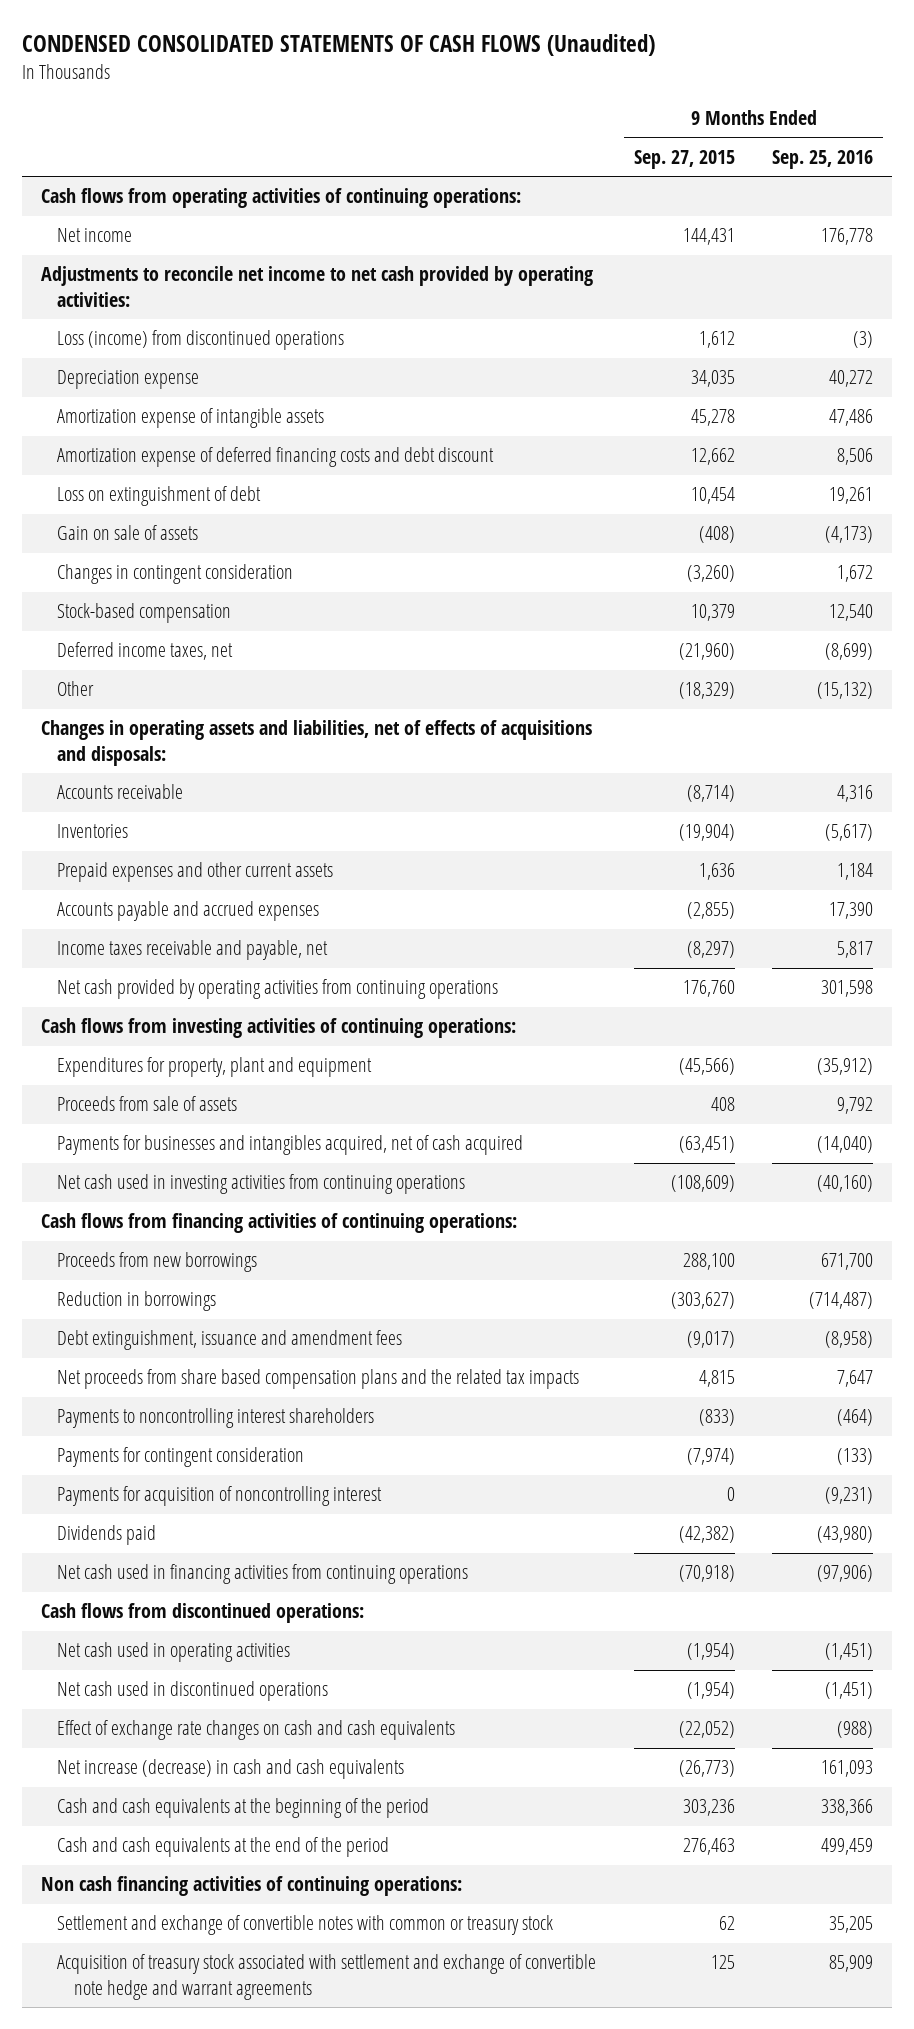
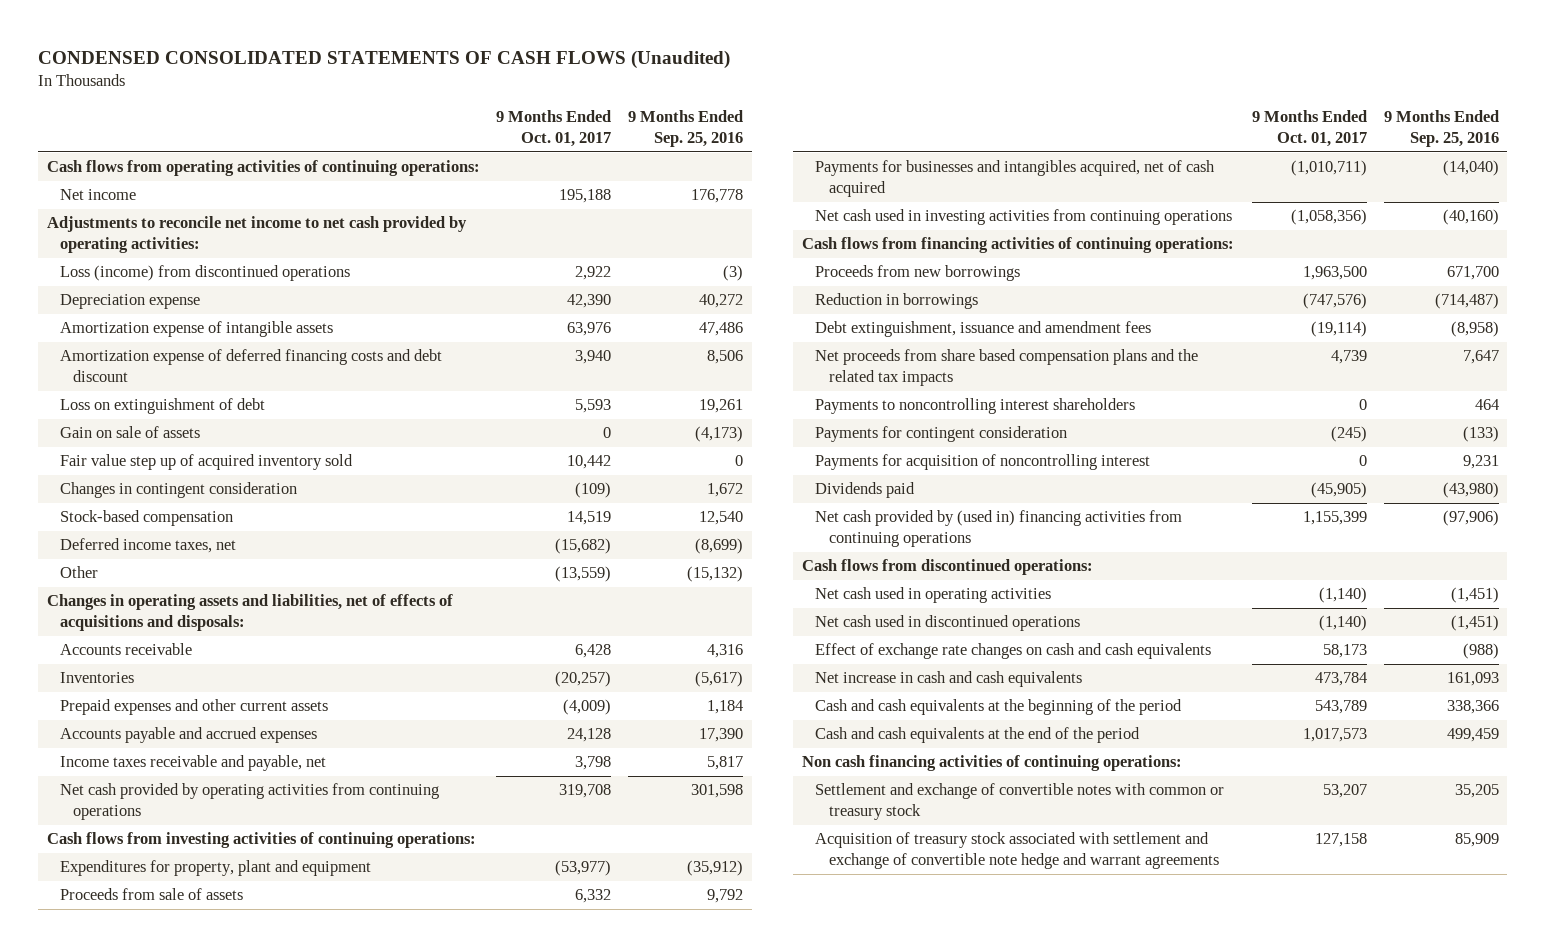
[633,149,735,169] Sep. 27, 2015 -> none
none -> [496,110,612,148] 9 Months Ended Oct. 01, 2017
none -> [59,454,353,471] Fair value step up of acquired inventory sold
[837,1409,874,1427] (464) -> [1474,399,1499,411] 464
[825,1487,874,1505] (9,231) -> [1462,455,1499,470] 9,231
[57,1564,469,1585] Net cash used in financing activities from continuing operations -> [815,510,1183,548] Net cash provided by (used in) financing activities from continuing operations
[57,1759,405,1780] Net increase (decrease) in cash and cash equivalents -> [815,671,1083,688] Net increase in cash and cash equivalents

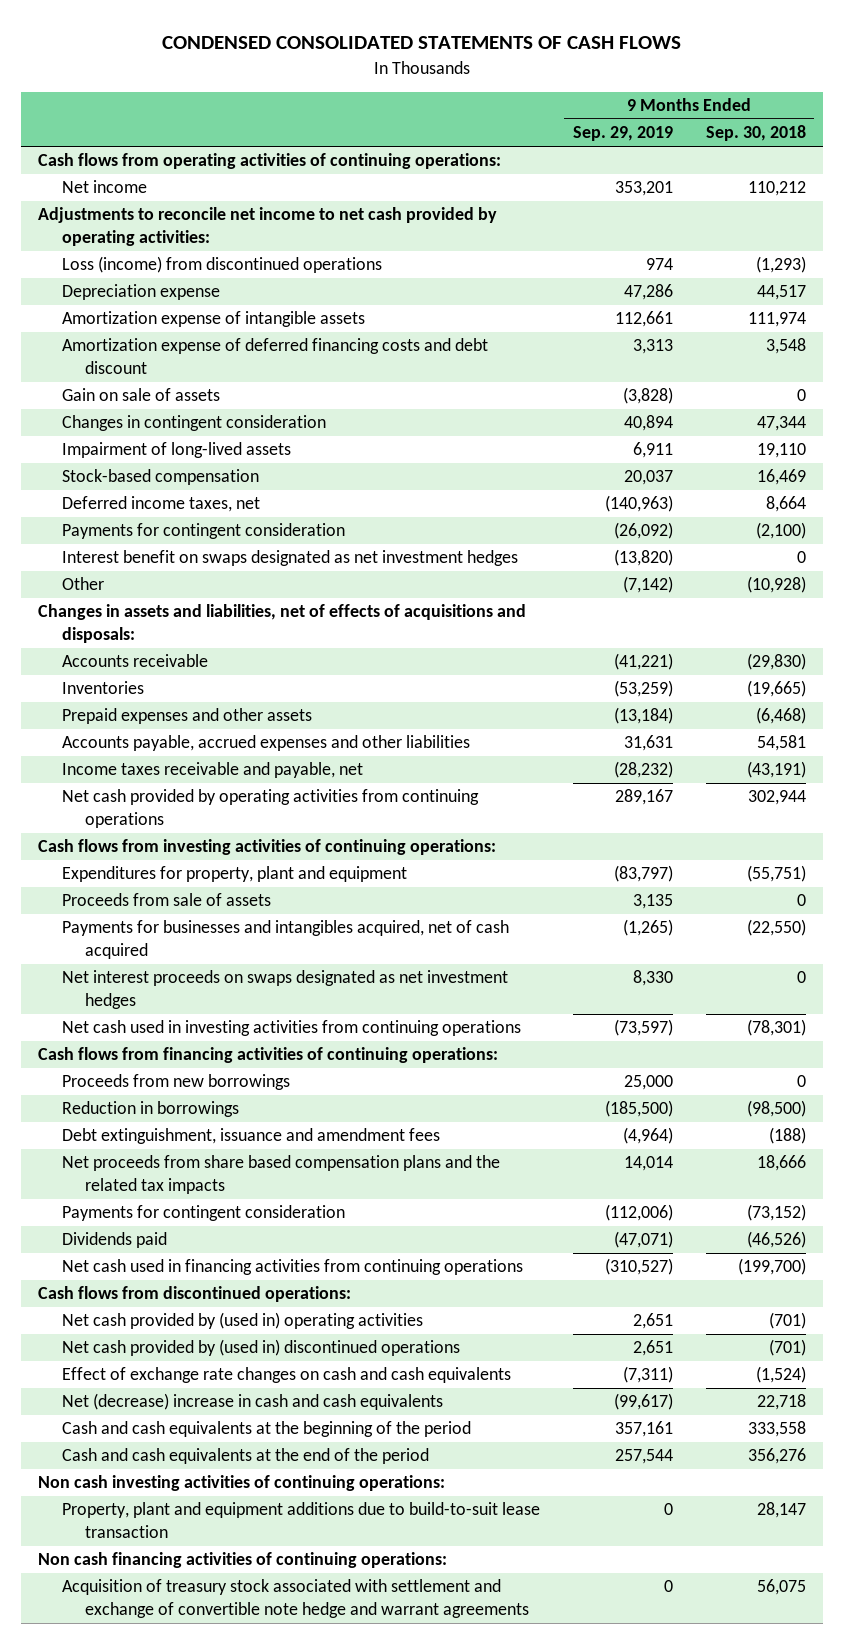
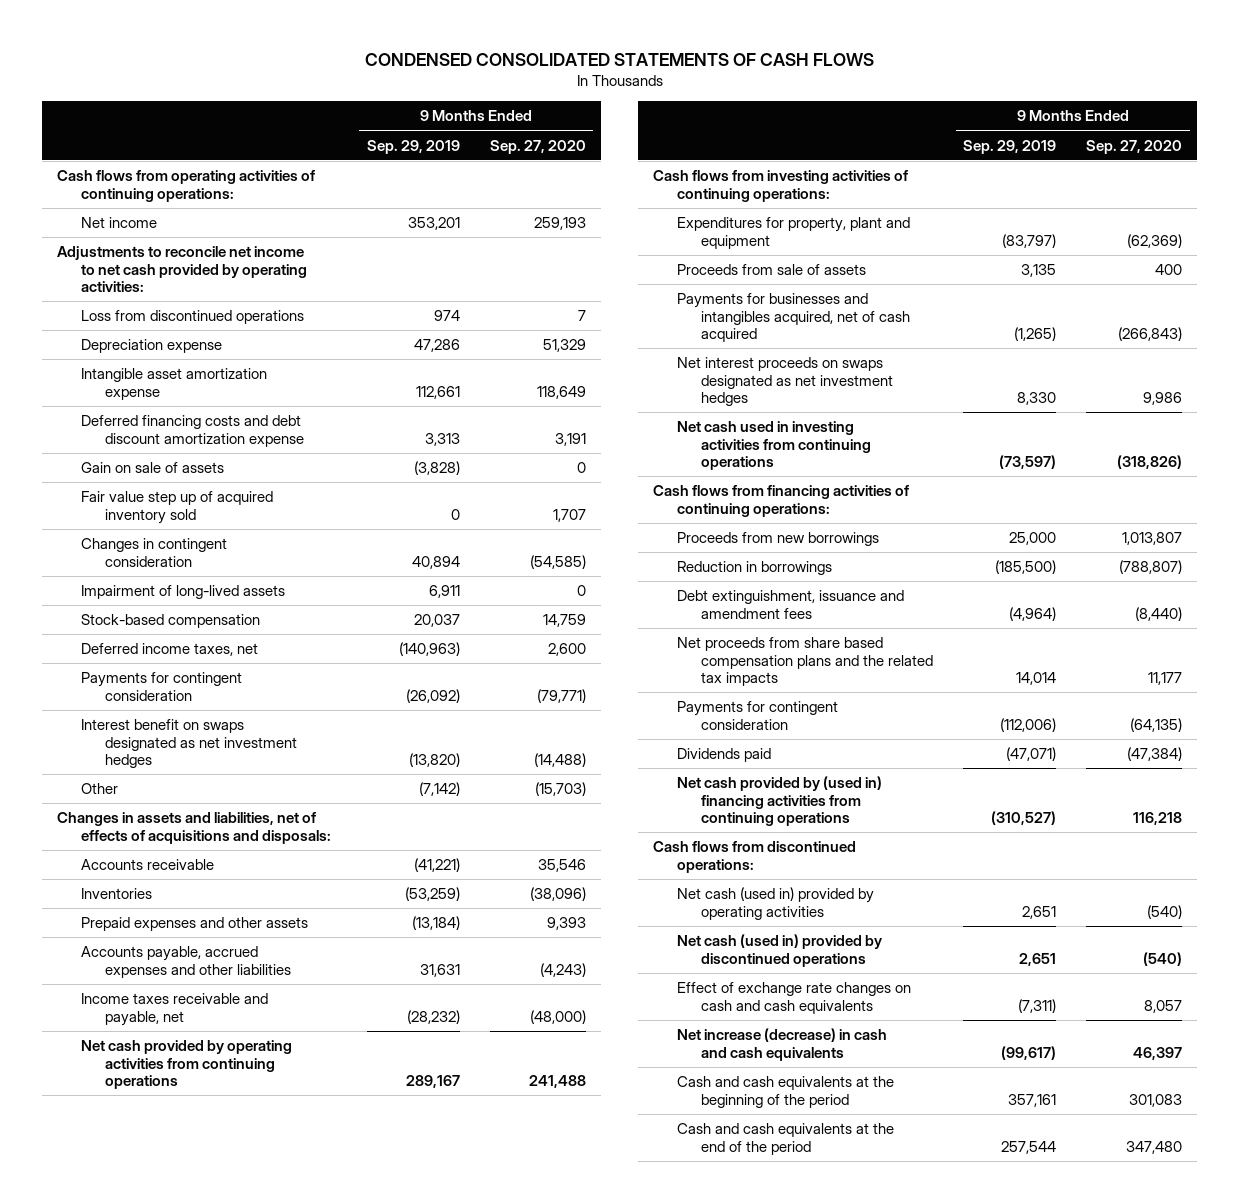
[706,125,807,142] Sep. 30, 2018 -> none
none -> [489,139,586,154] Sep. 27, 2020
[61,256,382,274] Loss (income) from discontinued operations -> [81,310,305,325] Loss from discontinued operations
[61,311,365,328] Amortization expense of intangible assets -> [81,368,268,400] Intangible asset amortization expense
[61,338,488,375] Amortization expense of deferred financing costs and debt discount -> [81,415,304,447] Deferred financing costs and debt discount amortization expense
none -> [81,491,274,524] Fair value step up of acquired inventory sold
[61,1259,523,1276] Net cash used in financing activities from continuing operations -> [677,776,883,827] Net cash provided by (used in) financing activities from continuing operations
[61,1312,423,1330] Net cash provided by (used in) operating activities -> [677,887,875,920] Net cash (used in) provided by operating activities
[61,1339,460,1357] Net cash provided by (used in) discontinued operations -> [677,934,883,967] Net cash (used in) provided by discontinued operations
[61,1393,443,1411] Net (decrease) increase in cash and cash equivalents -> [677,1028,888,1061] Net increase (decrease) in cash and cash equivalents
[37,1475,445,1492] Non cash investing activities of continuing operations: -> none
[61,1502,540,1539] Property, plant and equipment additions due to build-to-suit lease transaction -> none
[37,1552,447,1569] Non cash financing activities of continuing operations: -> none
[61,1579,530,1619] Acquisition of treasury stock associated with settlement and exchange of convertible note hedge and warrant agreements -> none

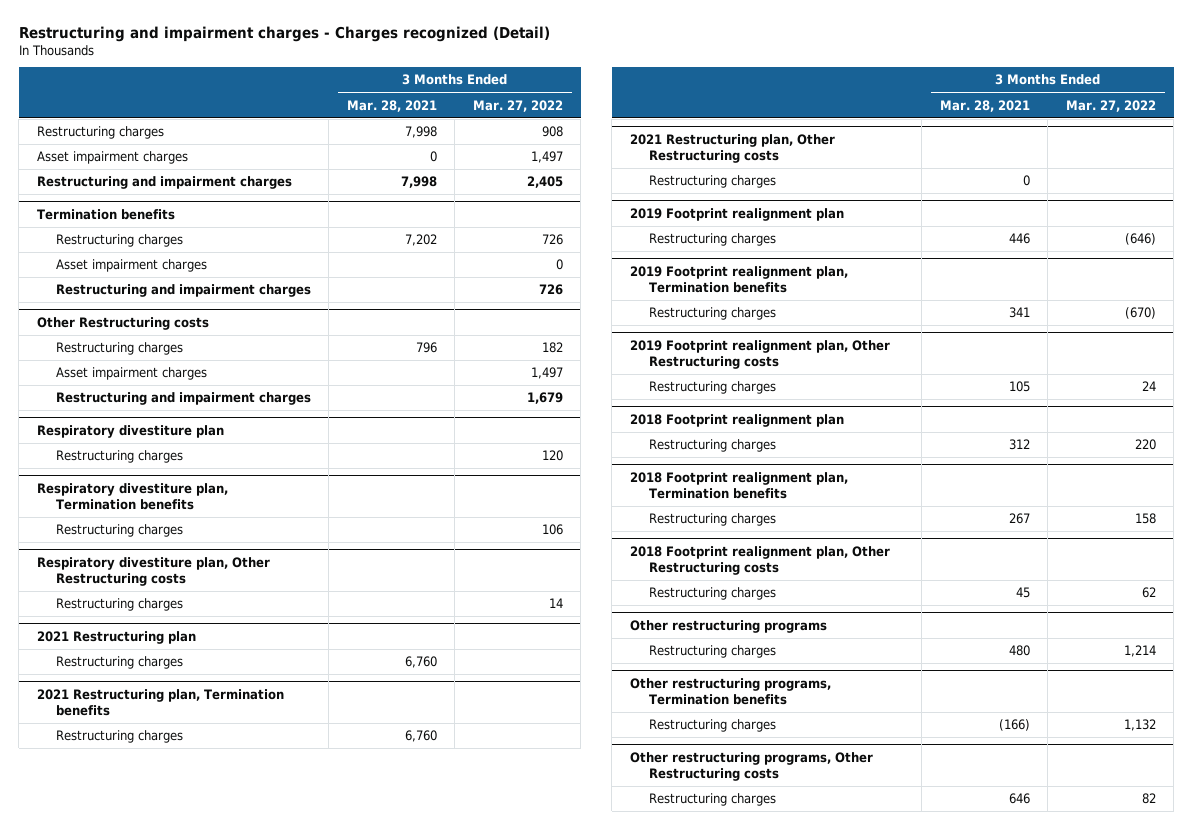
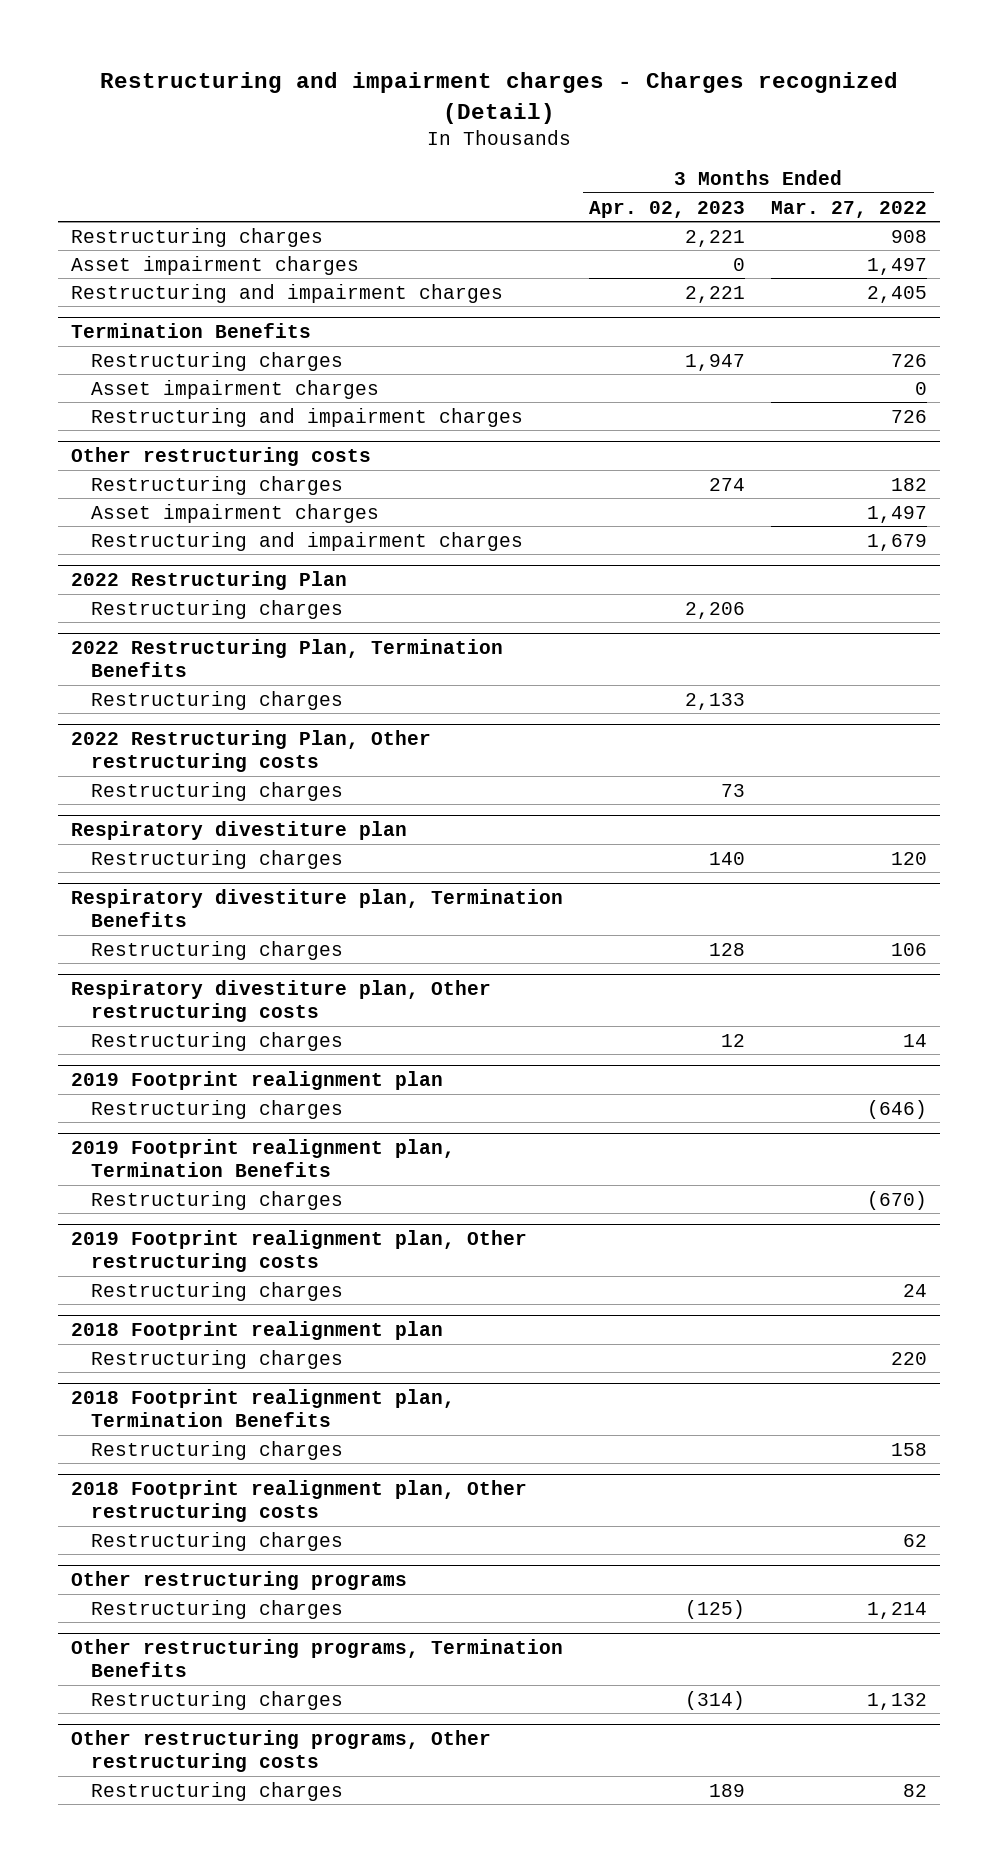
[346,99,437,112] Mar. 28, 2021 -> none
none -> [589,200,746,218] Apr. 02, 2023
[36,209,175,221] Termination benefits -> [70,323,311,339] Termination Benefits
[36,317,209,331] Other Restructuring costs -> [70,447,371,467] Other restructuring costs
none -> [70,571,347,591] 2022 Restructuring Plan
none -> [91,599,344,619] Restructuring charges
none -> [70,639,503,678] 2022 Restructuring Plan, Termination Benefits
none -> [91,690,344,710] Restructuring charges
none -> [70,730,431,773] 2022 Restructuring Plan, Other restructuring costs
none -> [91,781,344,801] Restructuring charges
[36,483,228,510] Respiratory divestiture plan, Termination benefits -> [70,889,563,928] Respiratory divestiture plan, Termination Benefits
[36,557,270,586] Respiratory divestiture plan, Other Restructuring costs -> [70,980,491,1023] Respiratory divestiture plan, Other restructuring costs
[36,631,196,645] 2021 Restructuring plan -> none
[56,656,184,670] Restructuring charges -> none
[36,689,284,716] 2021 Restructuring plan, Termination benefits -> none
[56,730,184,744] Restructuring charges -> none
[629,134,835,163] 2021 Restructuring plan, Other Restructuring costs -> none
[648,175,776,189] Restructuring charges -> none
[629,266,848,293] 2019 Footprint realignment plan, Termination benefits -> [70,1139,455,1178] 2019 Footprint realignment plan, Termination Benefits
[629,340,890,369] 2019 Footprint realignment plan, Other Restructuring costs -> [70,1230,527,1273] 2019 Footprint realignment plan, Other restructuring costs
[629,472,848,499] 2018 Footprint realignment plan, Termination benefits -> [70,1389,455,1428] 2018 Footprint realignment plan, Termination Benefits
[629,546,890,575] 2018 Footprint realignment plan, Other Restructuring costs -> [70,1480,527,1523] 2018 Footprint realignment plan, Other restructuring costs
[629,678,831,705] Other restructuring programs, Termination benefits -> [70,1639,563,1678] Other restructuring programs, Termination Benefits
[629,752,873,781] Other restructuring programs, Other Restructuring costs -> [70,1730,491,1773] Other restructuring programs, Other restructuring costs

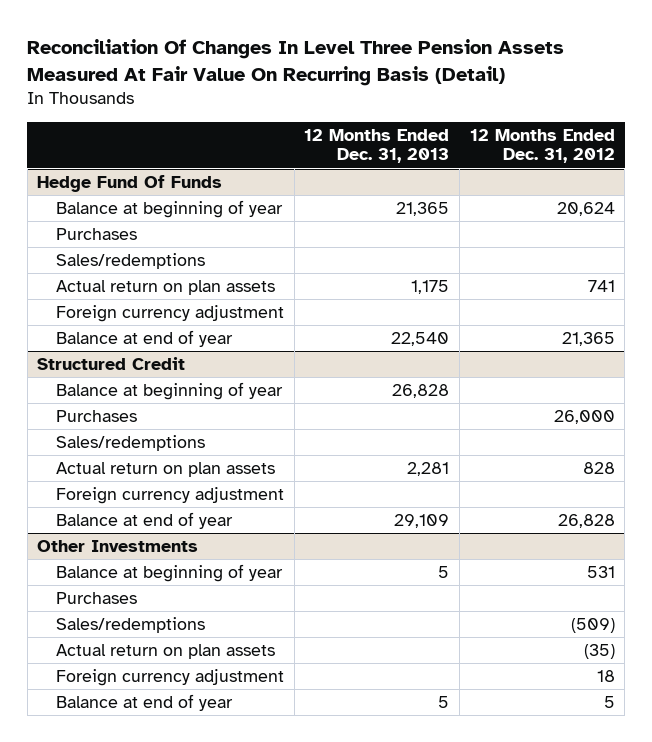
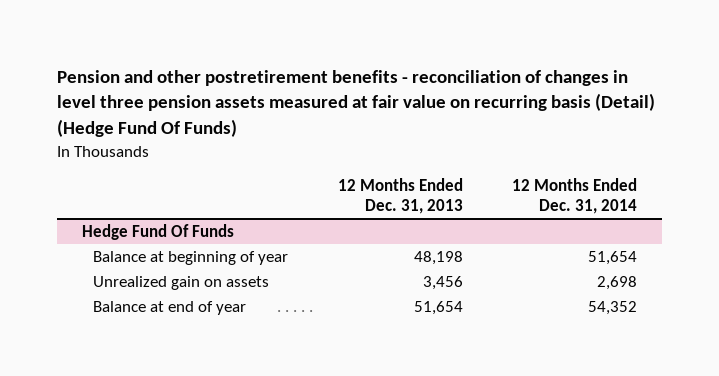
[27,39,565,86] Reconciliation Of Changes In Level Three Pension Assets Measured At Fair Value On Recurring Basis (Detail) -> [56,69,655,138] Pension and other postretirement benefits - reconciliation of changes in level three pension assets measured at fair value on recurring basis (Detail) (Hedge Fund Of Funds)
[469,128,615,164] 12 Months Ended Dec. 31, 2012 -> none
none -> [512,178,638,215] 12 Months Ended Dec. 31, 2014
[56,227,138,240] Purchases -> none
[56,252,206,269] Sales/redemptions -> none
[56,304,285,322] Foreign currency adjustment -> none
[37,356,186,370] Structured Credit -> none
[56,381,284,400] Balance at beginning of year -> none
[56,409,138,422] Purchases -> none
[56,434,206,451] Sales/redemptions -> none
[56,461,276,477] Actual return on plan assets -> none
[56,486,285,504] Foreign currency adjustment -> none
[56,511,234,529] Balance at end of year -> none
[37,539,199,552] Other Investments -> none
[56,563,284,582] Balance at beginning of year -> none
[56,591,138,604] Purchases -> none
[56,616,206,633] Sales/redemptions -> none
[56,643,276,659] Actual return on plan assets -> none
[56,668,285,686] Foreign currency adjustment -> none
[56,693,234,711] Balance at end of year -> none
[396,201,450,216] 21,365 -> [413,250,463,265] 48,198
[56,279,276,295] Actual return on plan assets -> [93,275,270,290] Unrealized gain on assets
[411,279,450,294] 1,175 -> [422,275,463,290] 3,456
[391,331,450,346] 22,540 -> [413,300,463,315] 51,654

